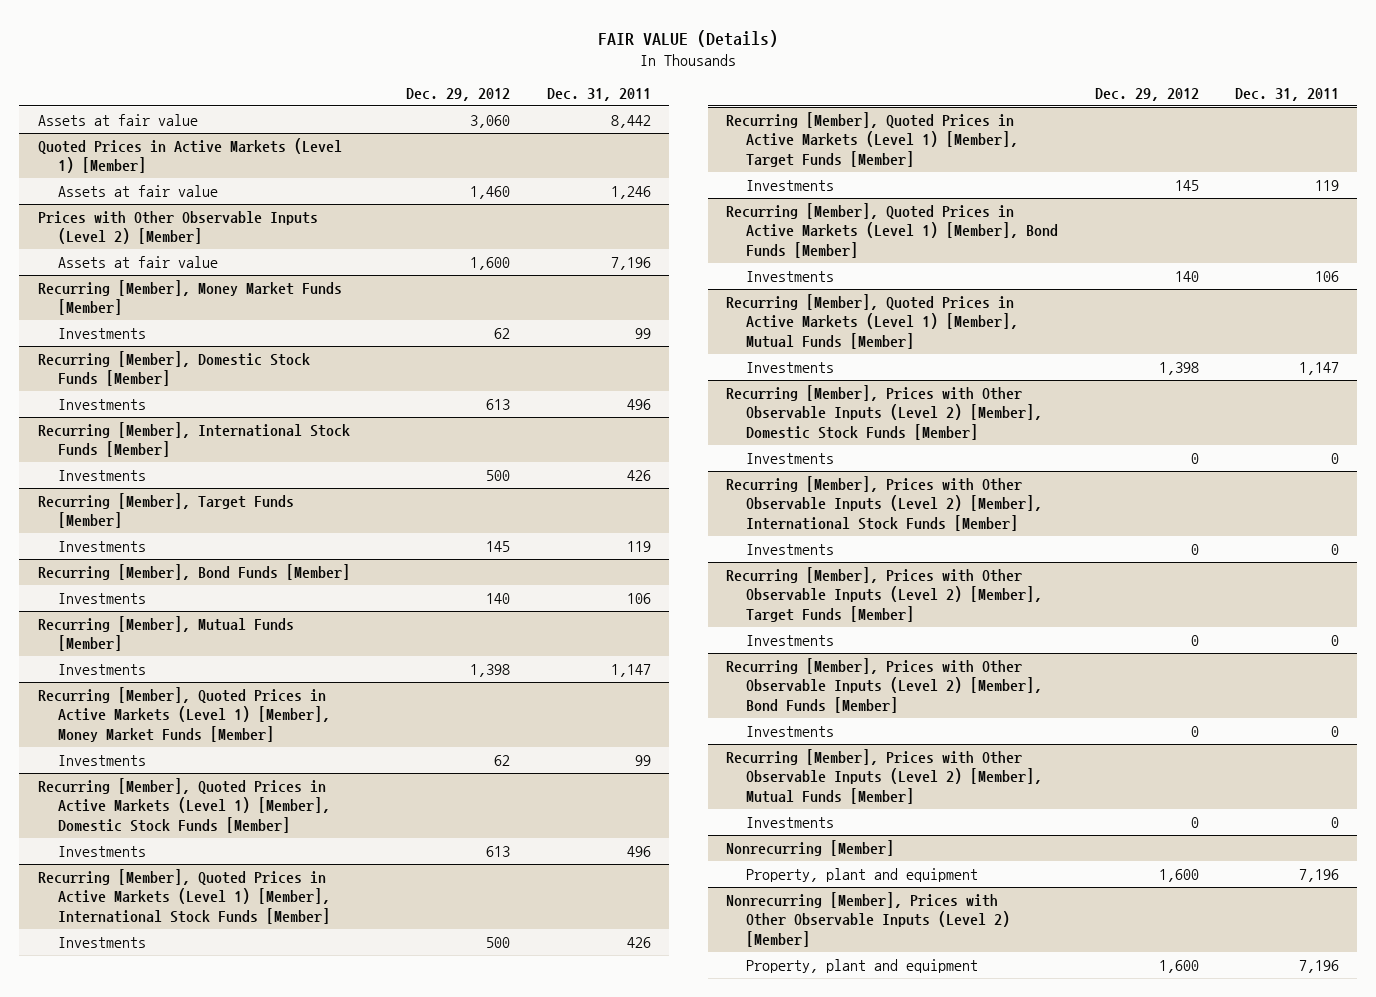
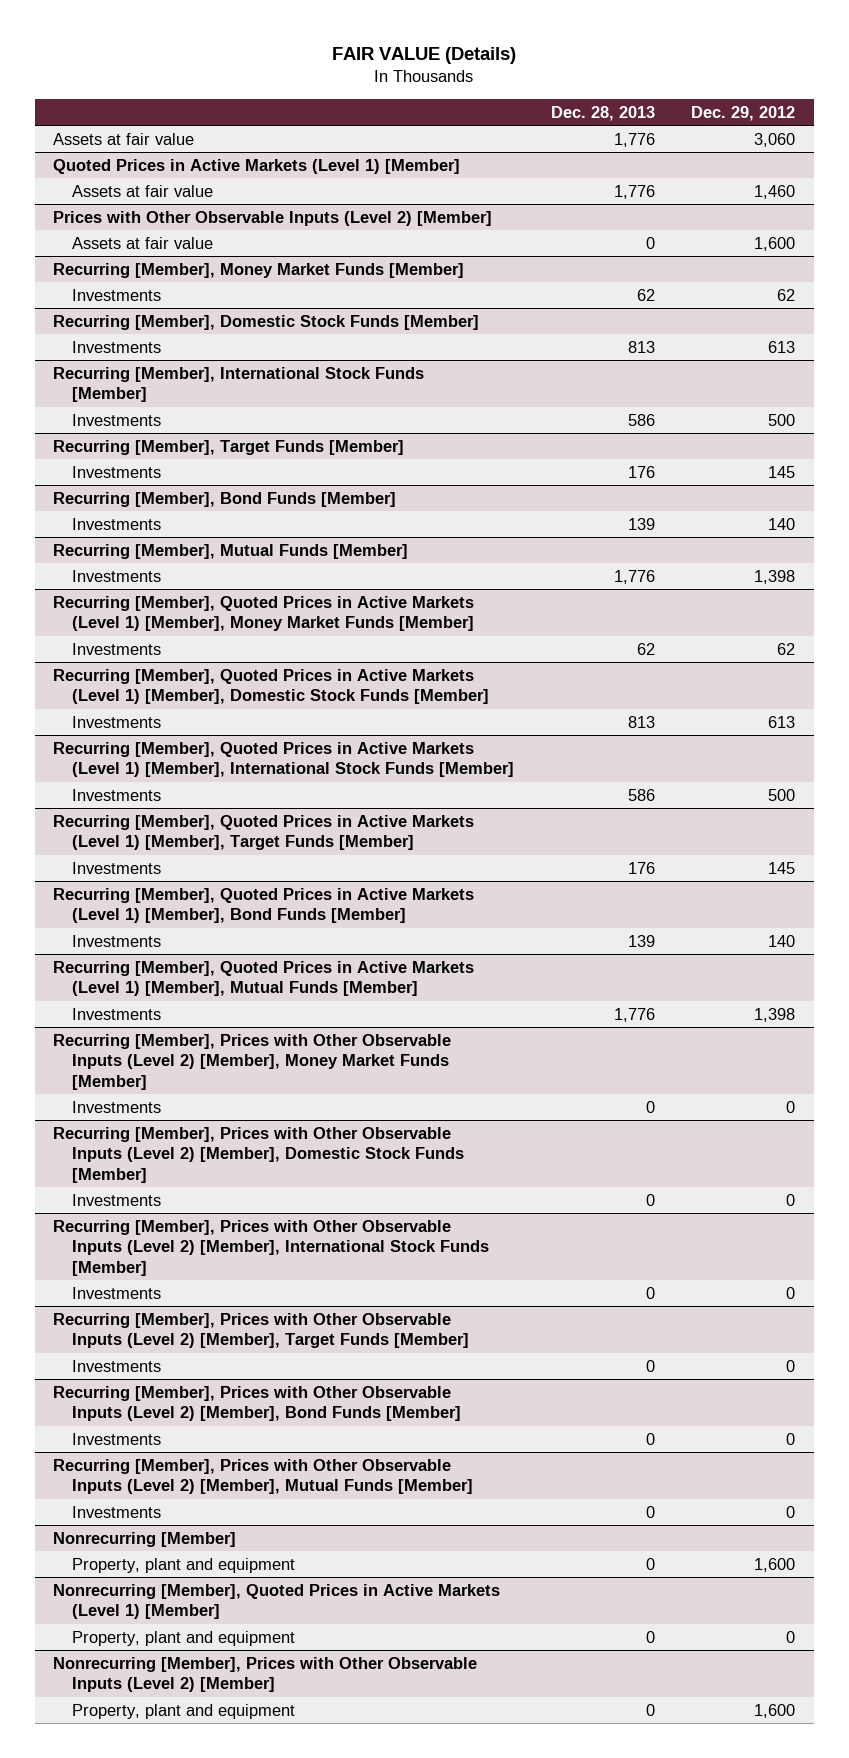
[546,87,651,101] Dec. 31, 2011 -> none
none -> [550,105,655,121] Dec. 28, 2013
none -> [53,1033,452,1090] Recurring [Member], Prices with Other Observable Inputs (Level 2) [Member], Money Market Funds [Member]
none -> [72,1100,162,1113] Investments
none -> [53,1583,501,1620] Nonrecurring [Member], Quoted Prices in Active Markets (Level 1) [Member]
none -> [72,1630,296,1646] Property, plant and equipment

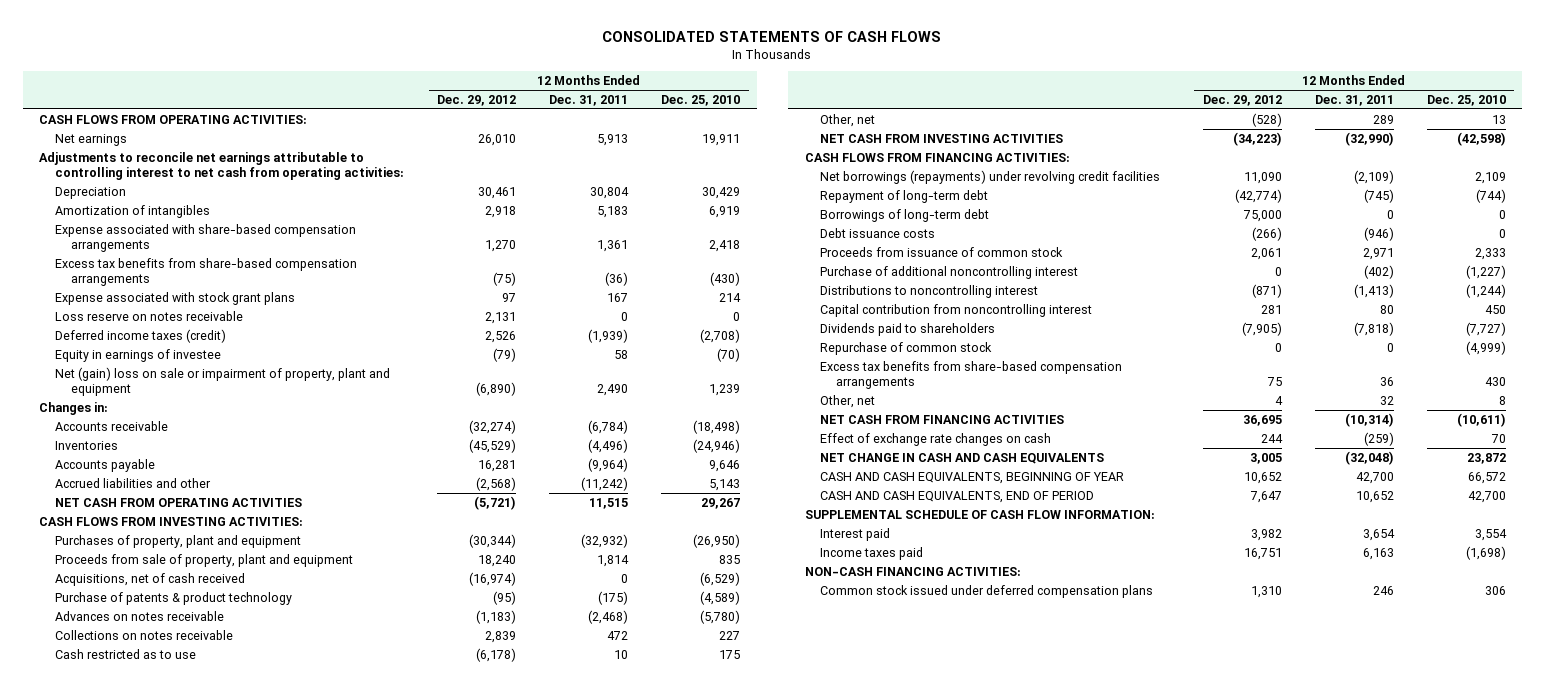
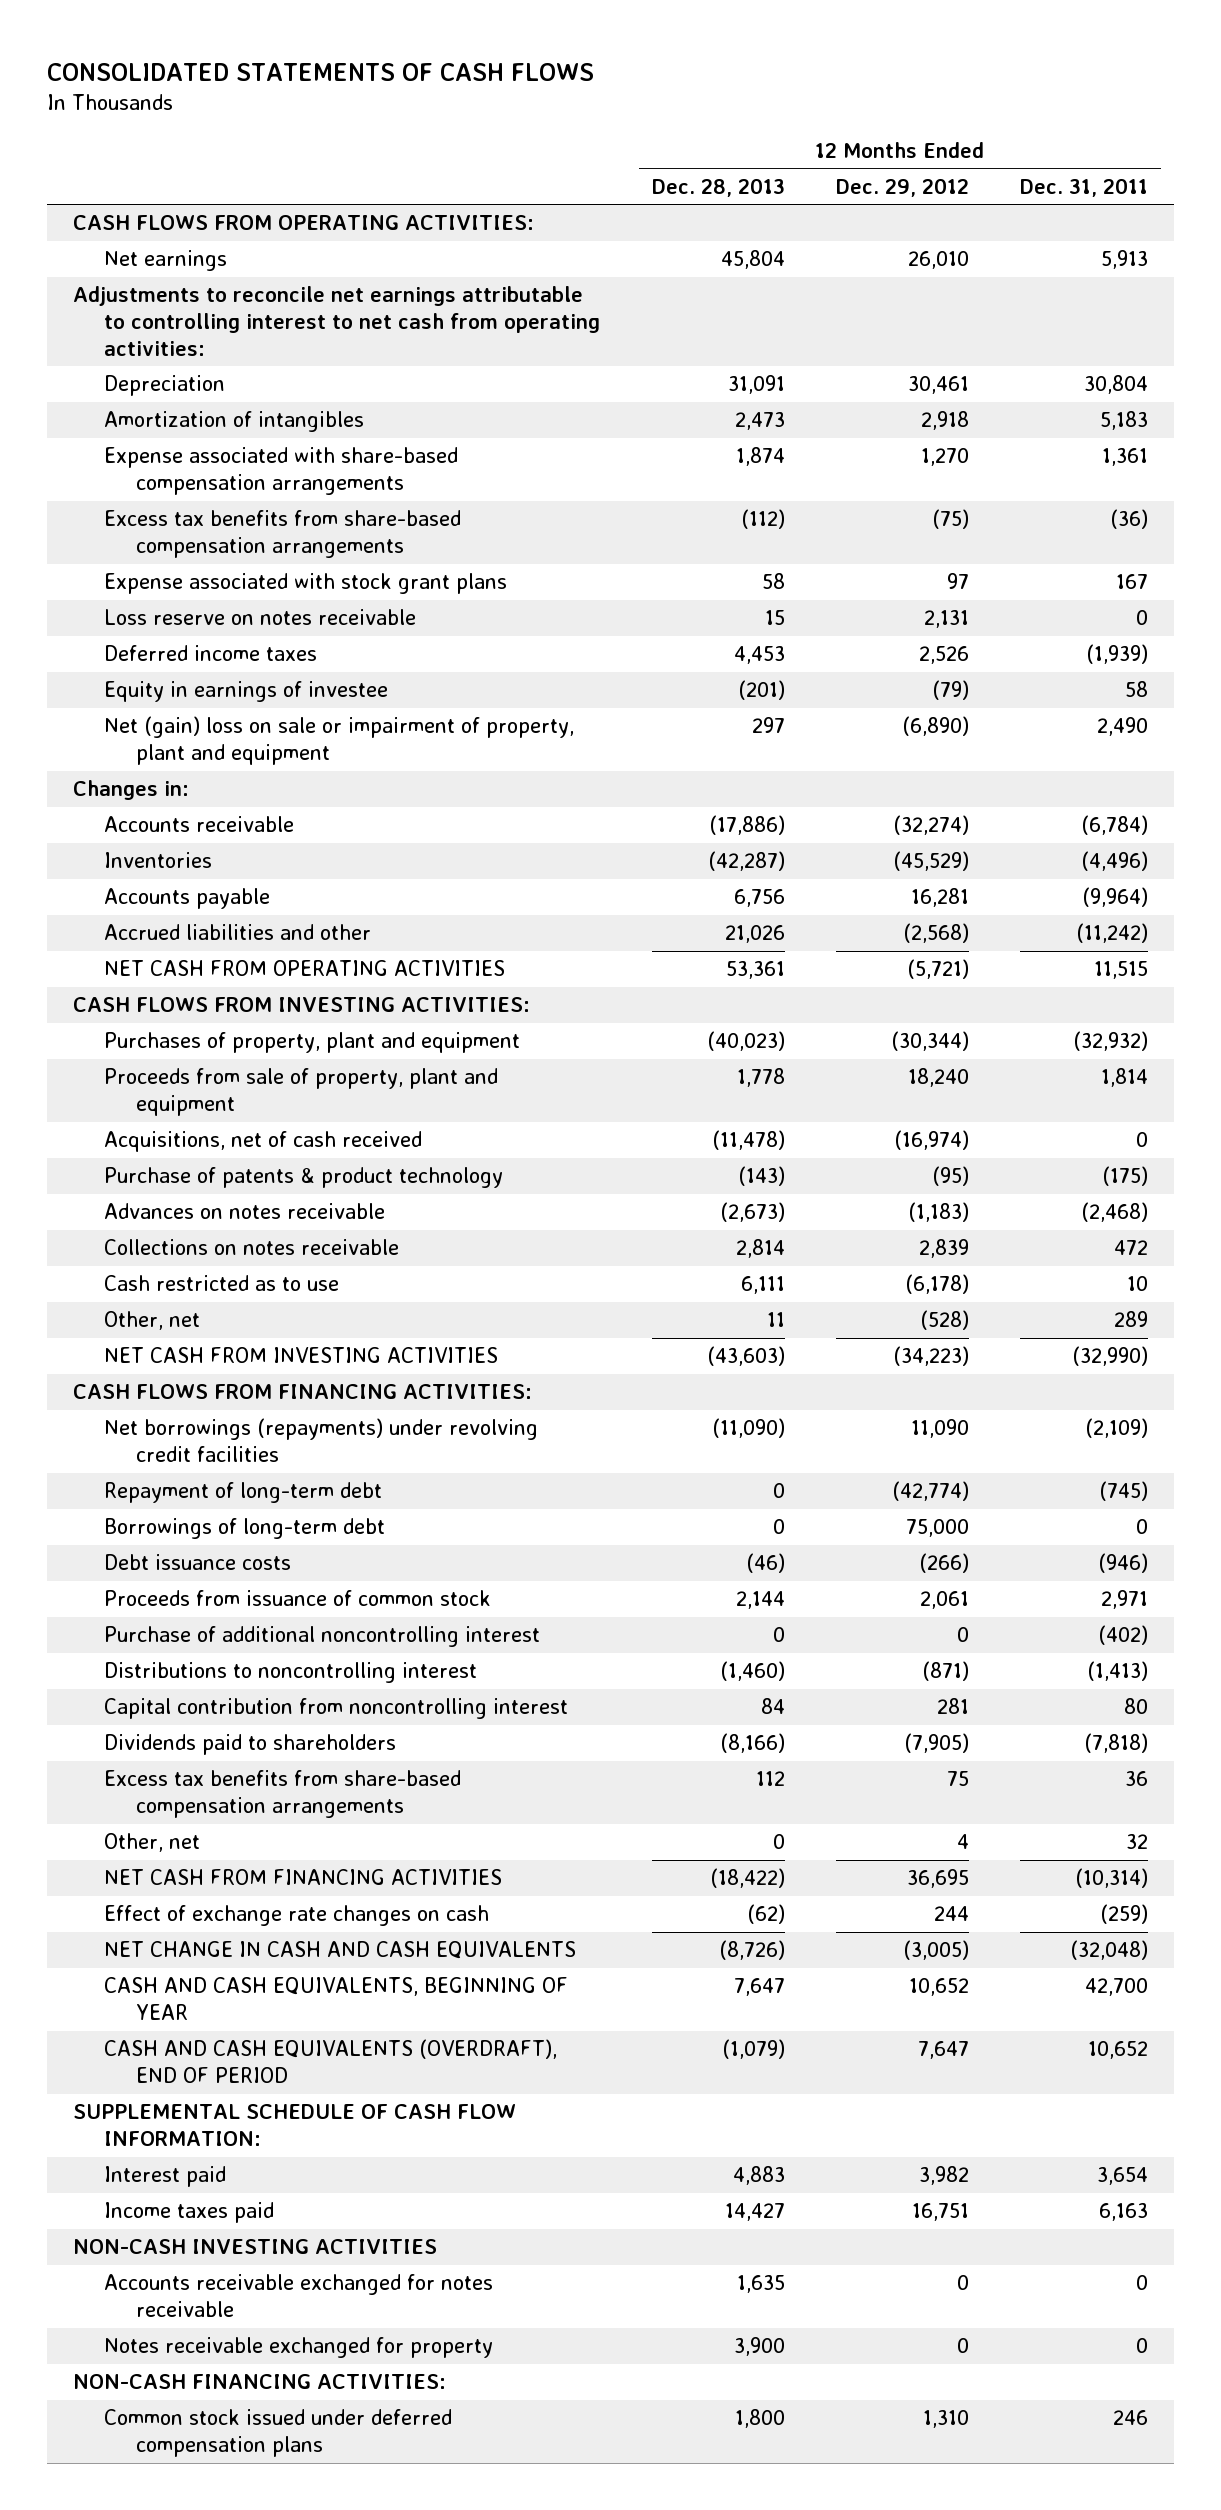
[661,94,741,106] Dec. 25, 2010 -> none
none -> [651,177,785,197] Dec. 28, 2013
[55,328,227,343] Deferred income taxes (credit) -> [104,645,318,662] Deferred income taxes
[820,341,993,355] Repurchase of common stock -> none
[1249,452,1282,464] 3,005 -> [902,1940,969,1961] (3,005)
[820,490,1095,503] CASH AND CASH EQUIVALENTS, END OF PERIOD -> [104,2039,558,2084] CASH AND CASH EQUIVALENTS (OVERDRAFT), END OF PERIOD
none -> [72,2239,437,2255] NON-CASH INVESTING ACTIVITIES
none -> [104,2274,494,2318] Accounts receivable exchanged for notes receivable
none -> [104,2337,494,2359] Notes receivable exchanged for property

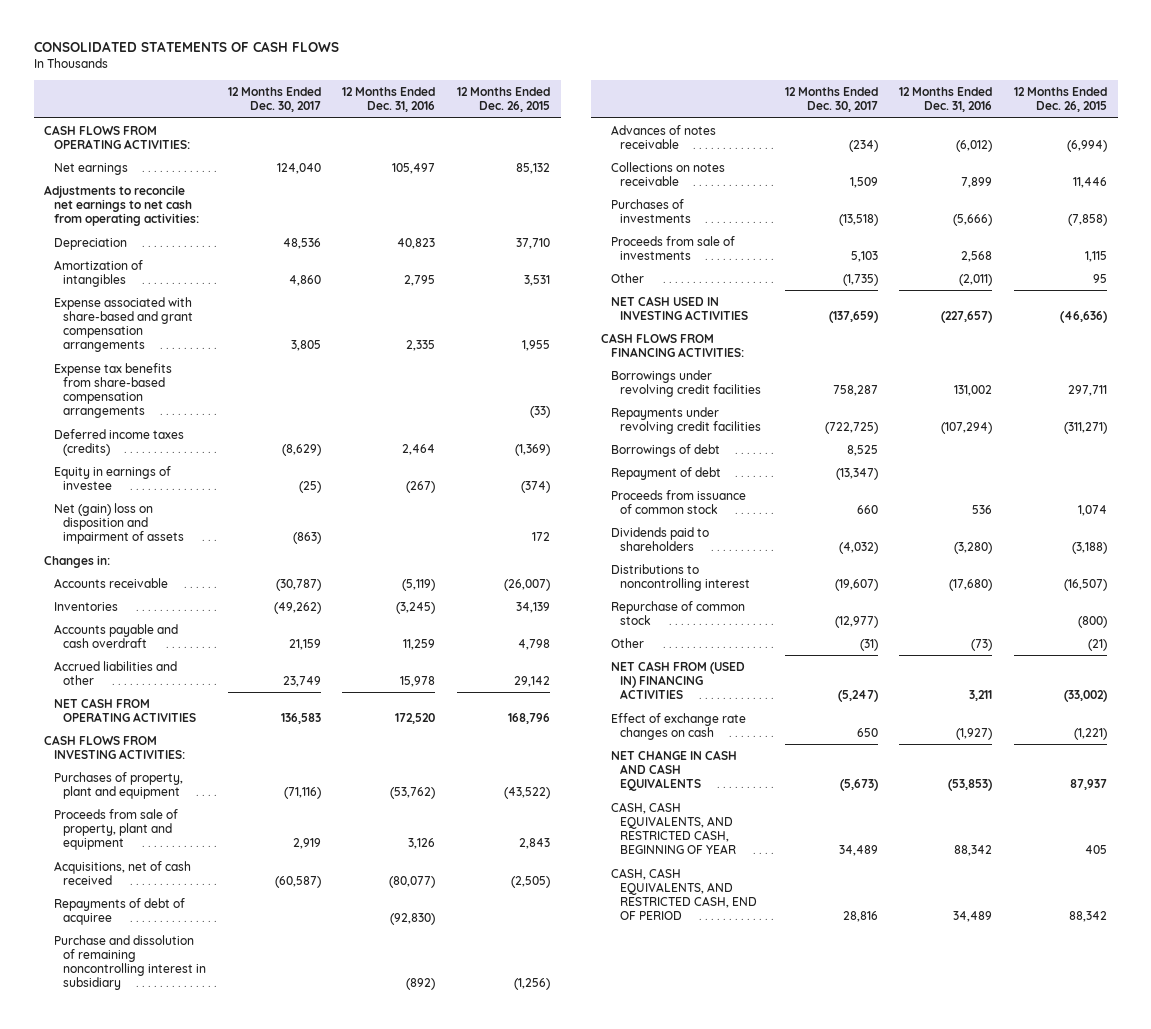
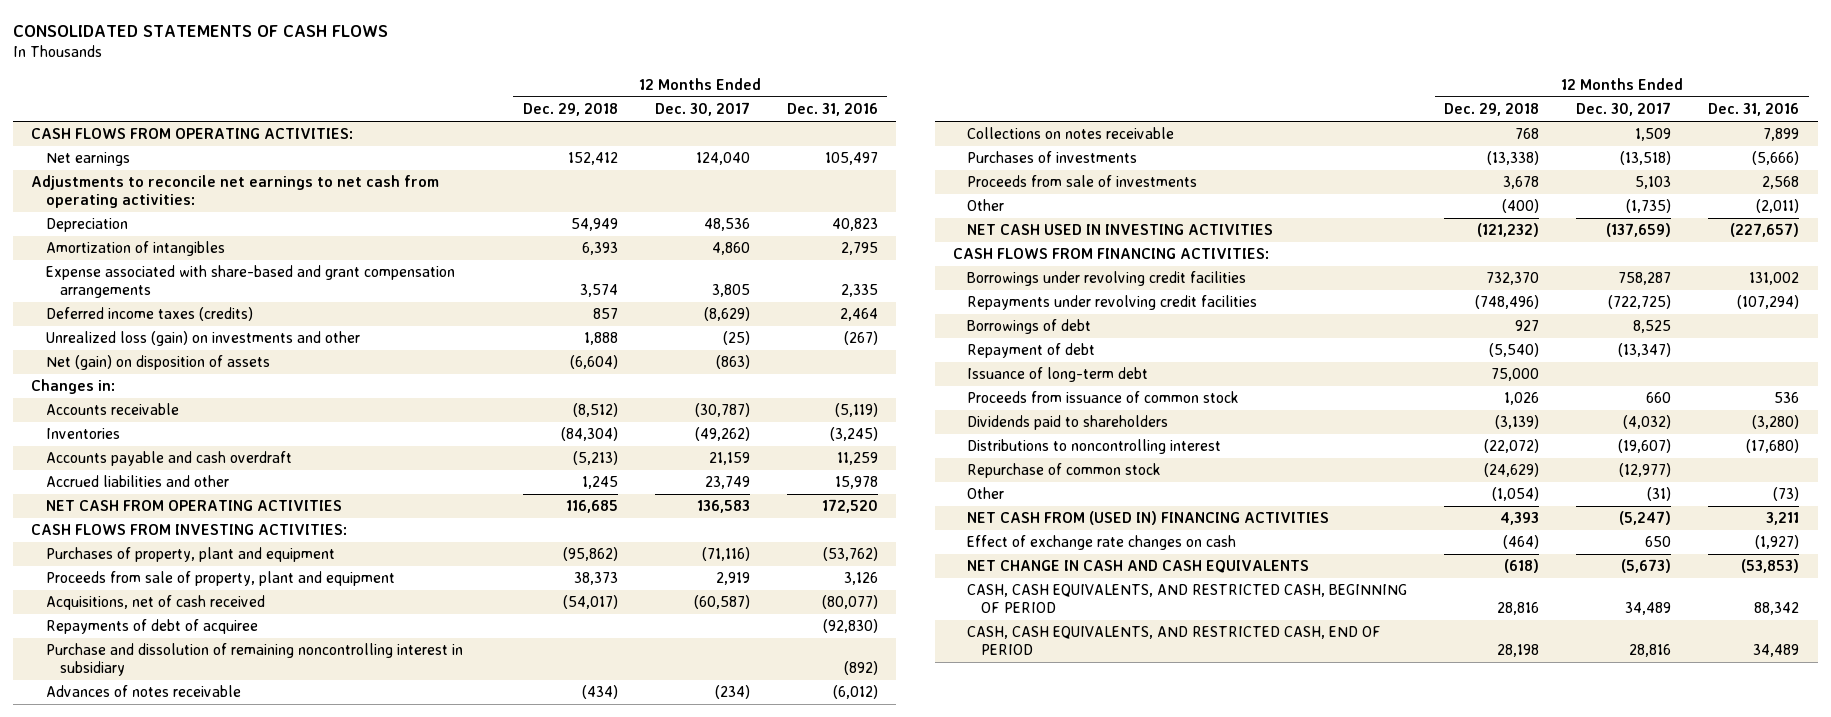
[456,86,550,113] 12 Months Ended Dec. 26, 2015 -> none
none -> [522,103,618,117] Dec. 29, 2018
[53,362,172,419] Expense tax benefits from share-based compensation arrangements -> none
[53,465,171,491] Equity in earnings of investee -> [45,331,360,347] Unrealized loss (gain) on investments and other
[53,502,184,545] Net (gain) loss on disposition and impairment of assets -> [45,355,270,371] Net (gain) on disposition of assets
none -> [967,367,1149,383] Issuance of long-term debt
[610,801,736,855] CASH, CASH EQUIVALENTS, AND RESTRICTED CASH, BEGINNING OF YEAR -> [967,584,1408,614] CASH, CASH EQUIVALENTS, AND RESTRICTED CASH, BEGINNING OF PERIOD

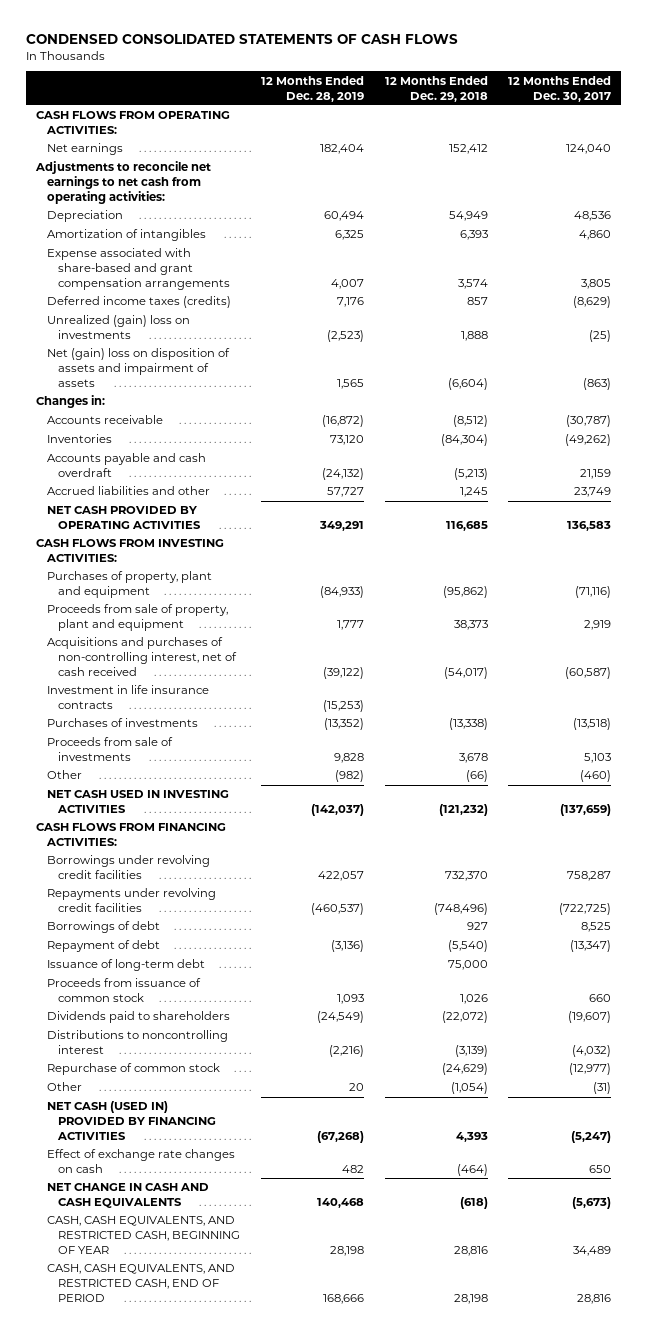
[12,24,388,37] CONSOLIDATED STATEMENTS OF CASH FLOWS -> [25,33,458,44] CONDENSED CONSOLIDATED STATEMENTS OF CASH FLOWS
[786,103,878,117] Dec. 31, 2016 -> none
none -> [261,75,365,102] 12 Months Ended Dec. 28, 2019
[45,331,360,347] Unrealized loss (gain) on investments and other -> [47,315,191,340] Unrealized (gain) loss on investments
[45,355,270,371] Net (gain) on disposition of assets -> [47,348,231,387] Net (gain) loss on disposition of assets and impairment of assets
[45,500,342,512] NET CASH FROM OPERATING ACTIVITIES -> [47,506,202,530] NET CASH PROVIDED BY OPERATING ACTIVITIES
[45,619,258,635] Repayments of debt of acquiree -> none
[45,643,463,677] Purchase and dissolution of remaining noncontrolling interest in subsidiary -> none
[45,685,241,698] Advances of notes receivable -> none
[967,127,1175,140] Collections on notes receivable -> none
[45,595,265,611] Acquisitions, net of cash received -> [47,637,238,676] Acquisitions and purchases of non-controlling interest, net of cash received
none -> [47,685,210,710] Investment in life insurance contracts
[1502,199,1540,214] (400) -> [465,770,488,783] (66)
[1626,199,1672,214] (1,735) -> [580,770,612,783] (460)
[1495,415,1540,430] (3,139) -> [441,1011,488,1024] (22,072)
[1623,415,1672,430] (4,032) -> [568,1011,612,1024] (19,607)
[1484,439,1540,454] (22,072) -> [454,1045,488,1058] (3,139)
[1618,439,1672,454] (19,607) -> [572,1045,612,1058] (4,032)
[967,511,1330,526] NET CASH FROM (USED IN) FINANCING ACTIVITIES -> [47,1101,217,1140] NET CASH (USED IN) PROVIDED BY FINANCING ACTIVITIES
[967,584,1408,614] CASH, CASH EQUIVALENTS, AND RESTRICTED CASH, BEGINNING OF PERIOD -> [47,1216,241,1254] CASH, CASH EQUIVALENTS, AND RESTRICTED CASH, BEGINNING OF YEAR

